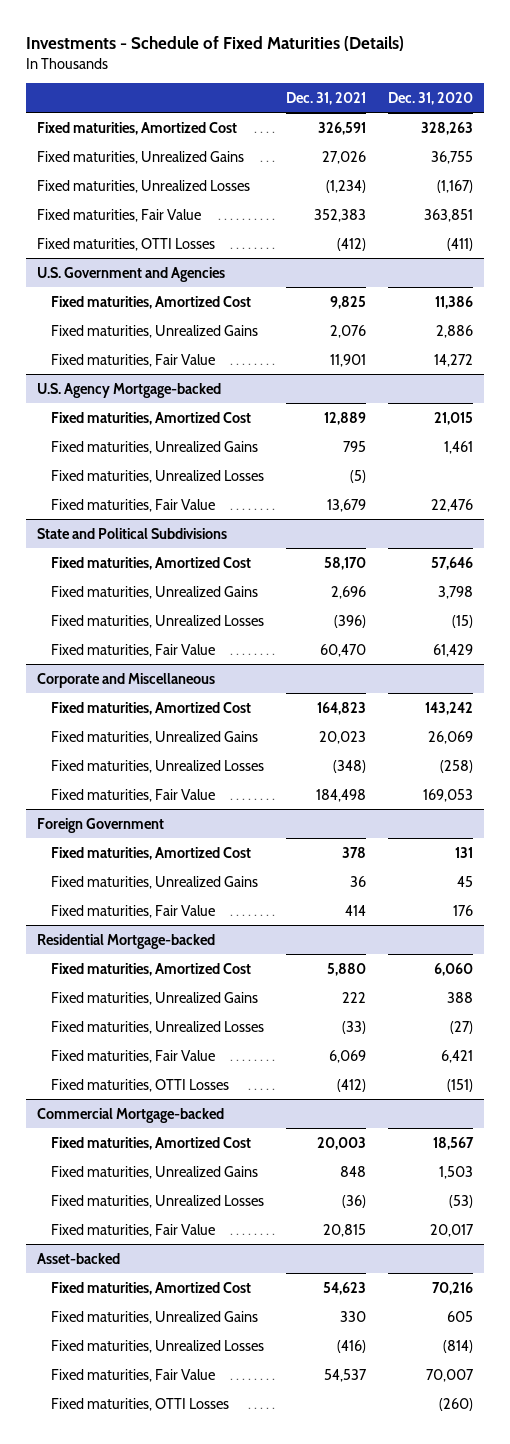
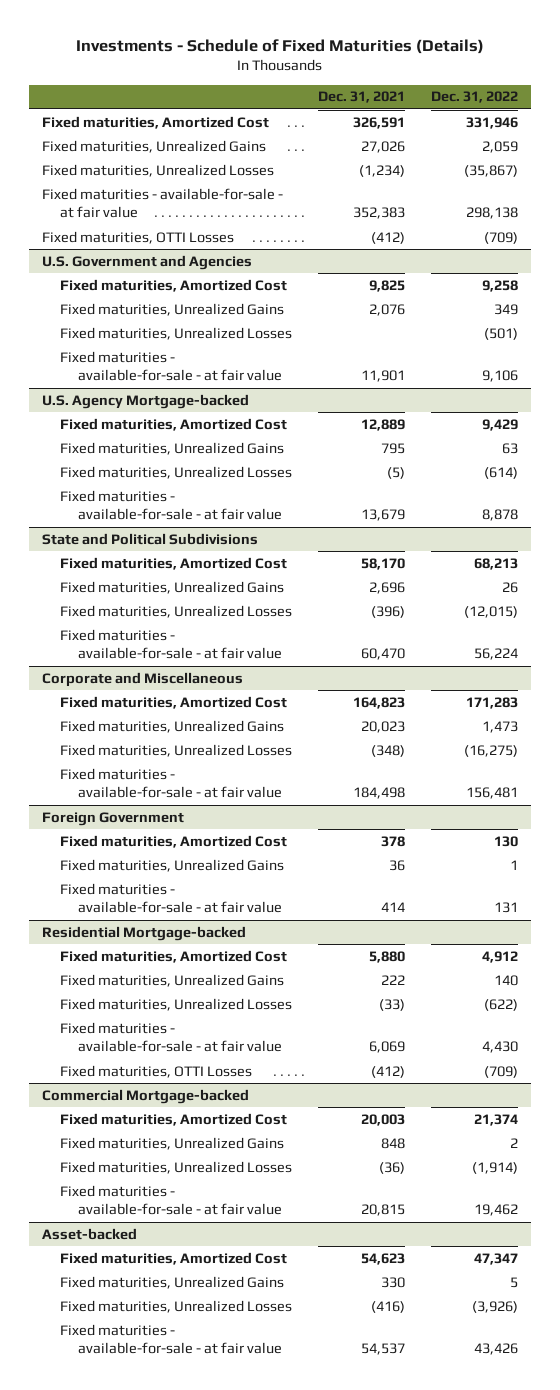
[388,91,474,105] Dec. 31, 2020 -> none
none -> [430,91,518,104] Dec. 31, 2022
[36,208,201,222] Fixed maturities, Fair Value -> [41,187,283,219] Fixed maturities - available-for-sale - at fair value
none -> [59,326,292,340] Fixed maturities, Unrealized Losses
[51,353,216,367] Fixed maturities, Fair Value -> [59,350,282,382] Fixed maturities - available-for-sale - at fair value
[51,498,216,512] Fixed maturities, Fair Value -> [59,489,282,521] Fixed maturities - available-for-sale - at fair value
[51,643,216,657] Fixed maturities, Fair Value -> [59,628,282,660] Fixed maturities - available-for-sale - at fair value
[51,788,216,802] Fixed maturities, Fair Value -> [59,767,282,799] Fixed maturities - available-for-sale - at fair value
[51,904,216,918] Fixed maturities, Fair Value -> [59,882,282,914] Fixed maturities - available-for-sale - at fair value
[51,1049,216,1063] Fixed maturities, Fair Value -> [59,1021,282,1053] Fixed maturities - available-for-sale - at fair value
[51,1223,216,1237] Fixed maturities, Fair Value -> [59,1184,282,1216] Fixed maturities - available-for-sale - at fair value
[51,1397,230,1411] Fixed maturities, OTTI Losses -> none
[51,1368,216,1382] Fixed maturities, Fair Value -> [59,1323,282,1355] Fixed maturities - available-for-sale - at fair value

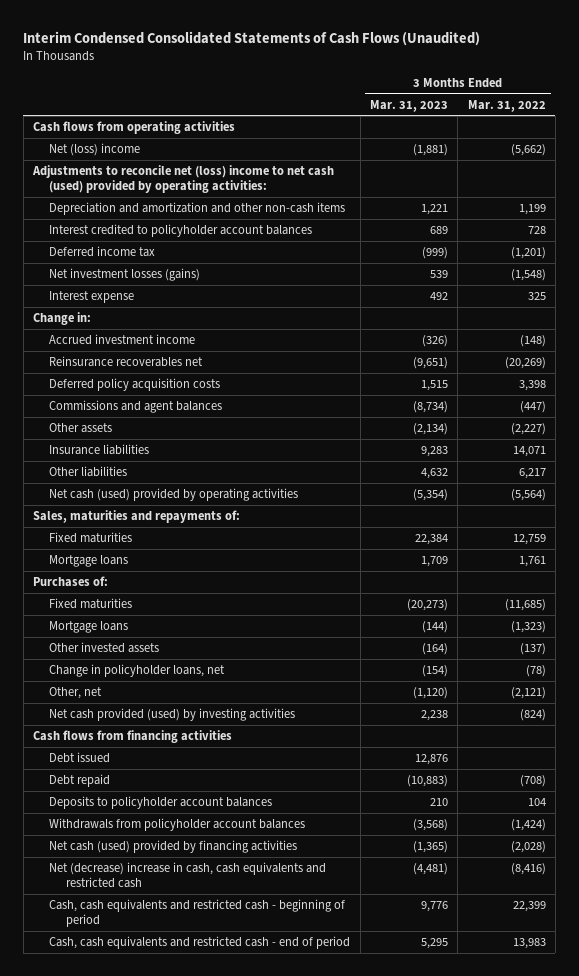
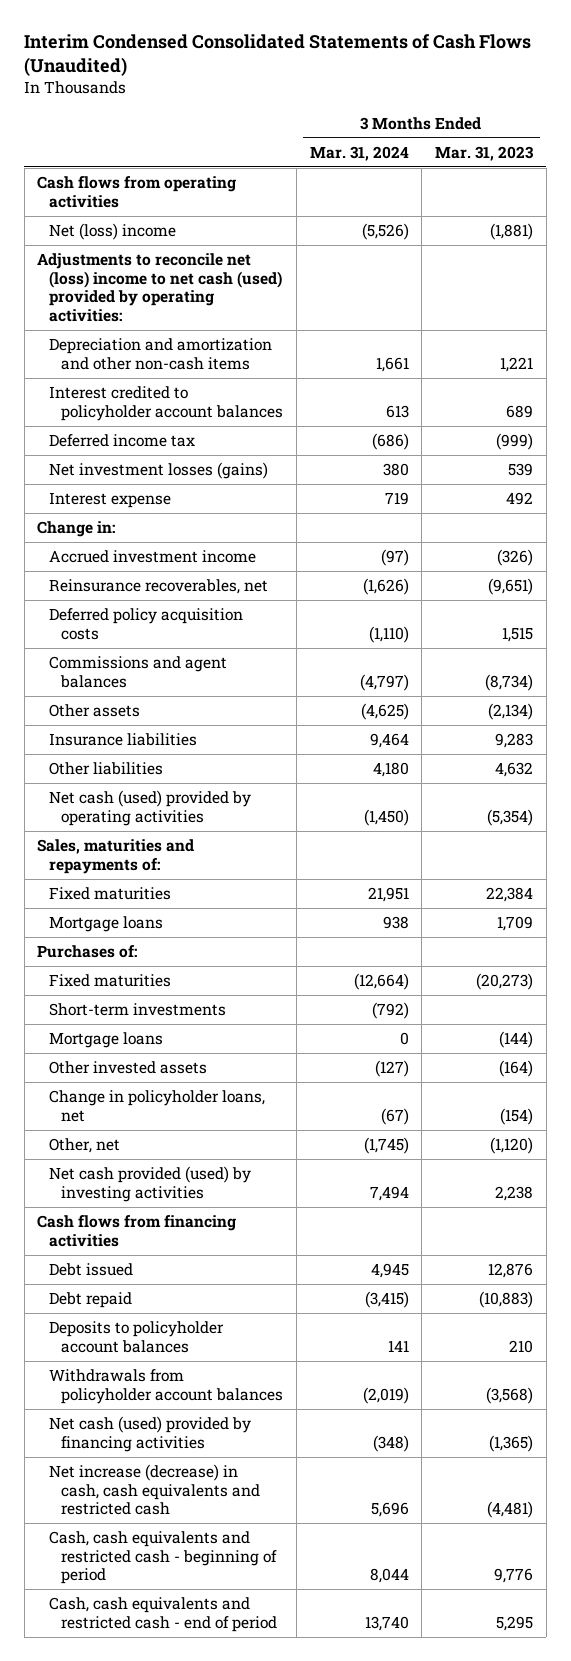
[467,99,546,112] Mar. 31, 2022 -> none
none -> [309,145,409,161] Mar. 31, 2024
[49,355,204,367] Reinsurance recoverables net -> [49,579,269,595] Reinsurance recoverables, net
none -> [49,1003,227,1017] Short-term investments
[49,861,327,889] Net (decrease) increase in cash, cash equivalents and restricted cash -> [49,1464,261,1516] Net increase (decrease) in cash, cash equivalents and restricted cash

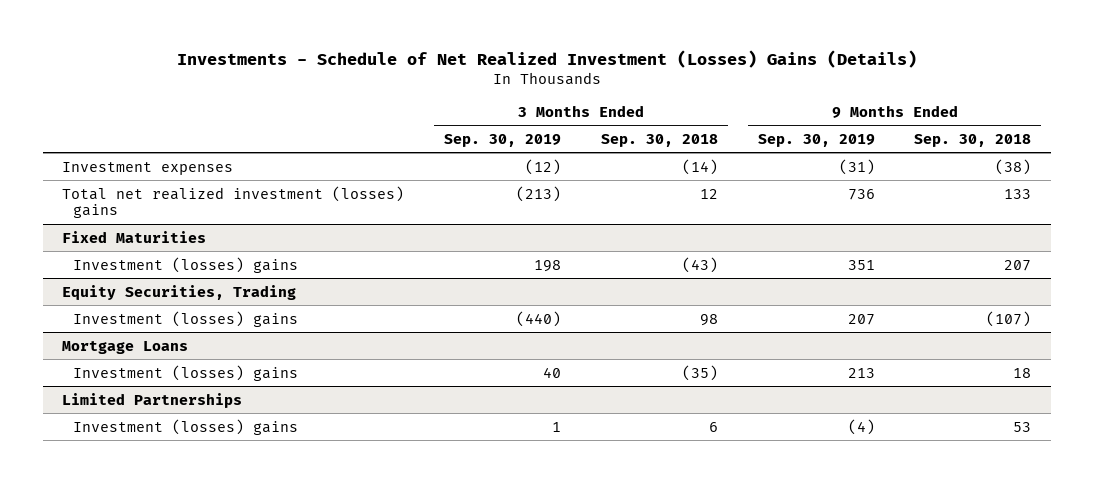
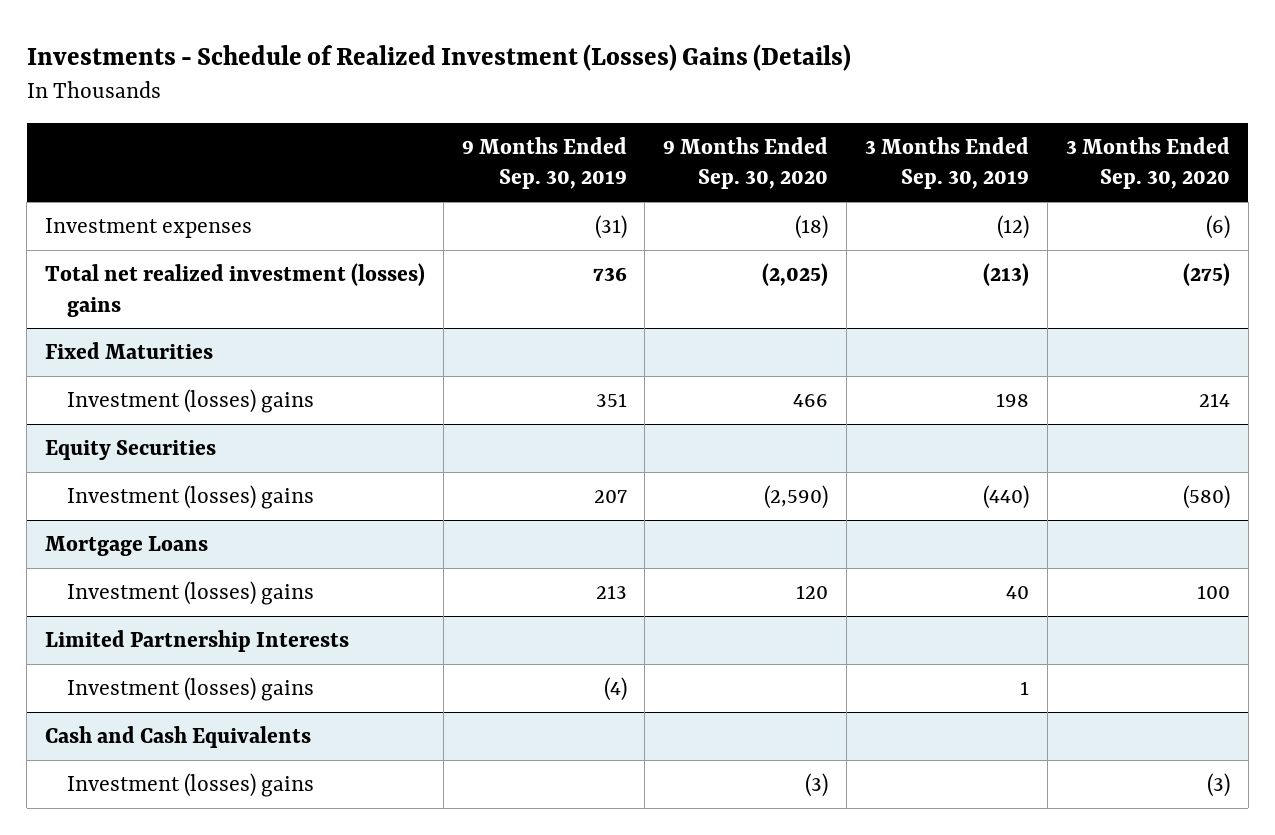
[176,49,917,68] Investments - Schedule of Net Realized Investment (Losses) Gains (Details) -> [26,43,851,71] Investments - Schedule of Realized Investment (Losses) Gains (Details)
[600,133,718,147] Sep. 30, 2018 -> none
[914,133,1032,147] Sep. 30, 2018 -> none
none -> [663,136,829,190] 9 Months Ended Sep. 30, 2020
none -> [1065,136,1230,190] 3 Months Ended Sep. 30, 2020
[62,284,297,300] Equity Securities, Trading -> [44,439,216,460] Equity Securities
[62,392,243,408] Limited Partnerships -> [44,629,349,652] Limited Partnership Interests
none -> [44,725,311,748] Cash and Cash Equivalents
none -> [66,772,314,797] Investment (losses) gains

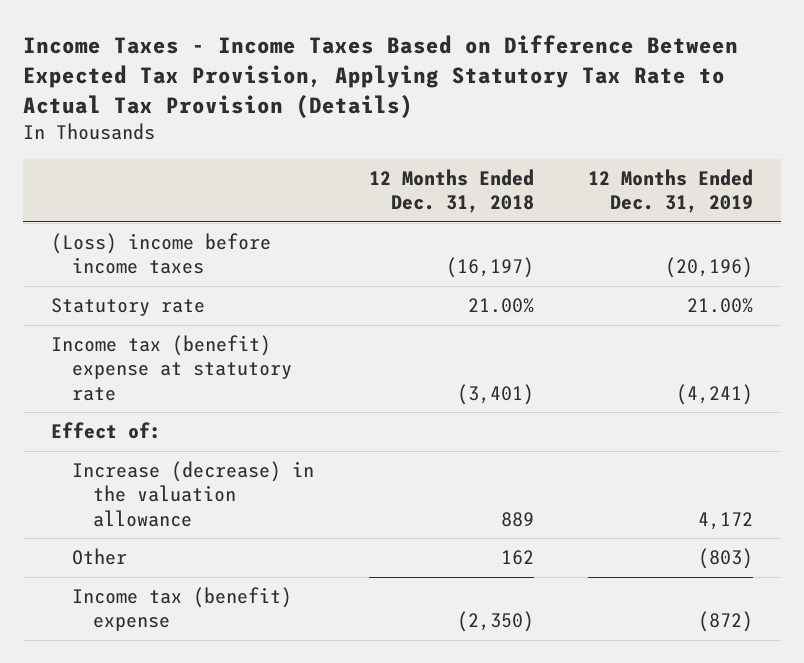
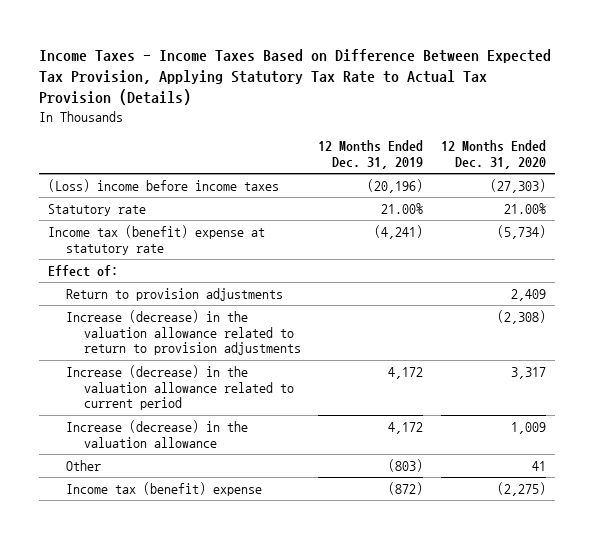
[368,168,534,214] 12 Months Ended Dec. 31, 2018 -> none
none -> [440,140,546,169] 12 Months Ended Dec. 31, 2020
none -> [65,287,283,301] Return to provision adjustments
none -> [65,309,301,356] Increase (decrease) in the valuation allowance related to return to provision adjustments
none -> [65,364,294,411] Increase (decrease) in the valuation allowance related to current period

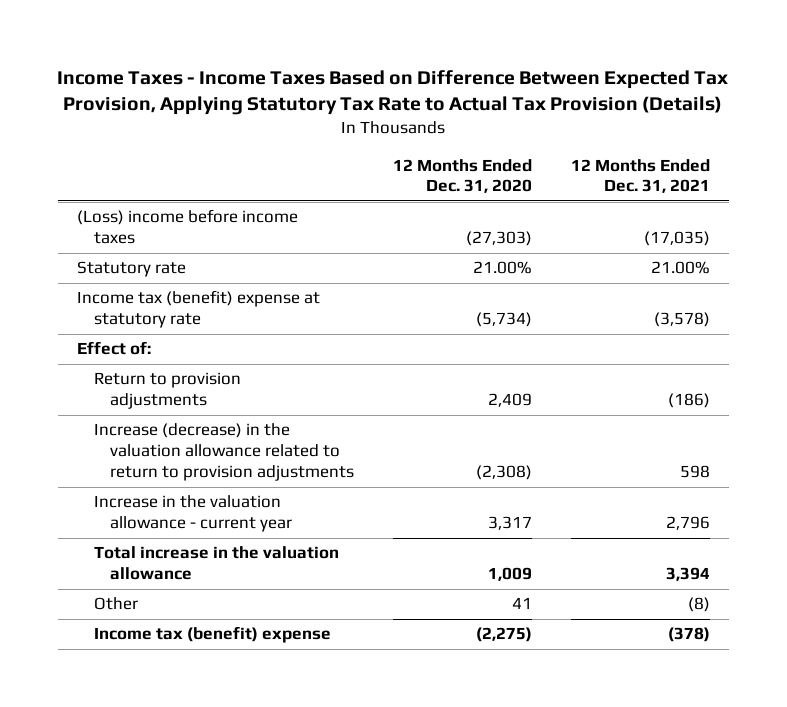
[318,140,424,169] 12 Months Ended Dec. 31, 2019 -> none
none -> [570,158,710,194] 12 Months Ended Dec. 31, 2021
[65,364,294,411] Increase (decrease) in the valuation allowance related to current period -> [93,495,292,533] Increase in the valuation allowance - current year
[65,419,248,448] Increase (decrease) in the valuation allowance -> [93,546,339,581] Total increase in the valuation allowance

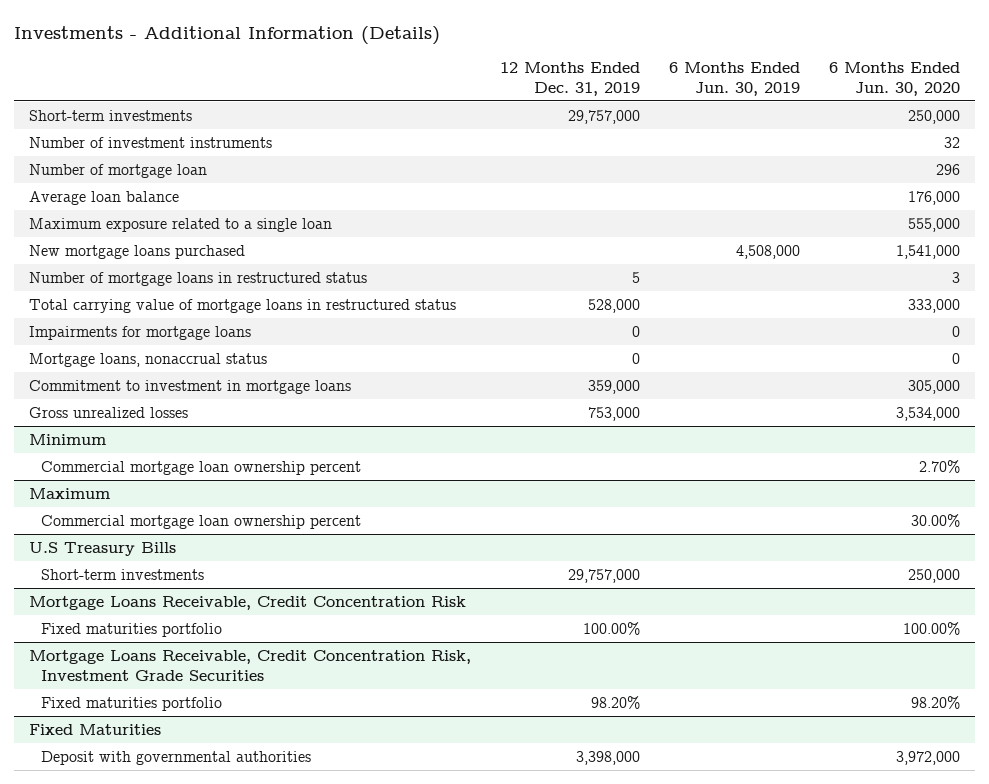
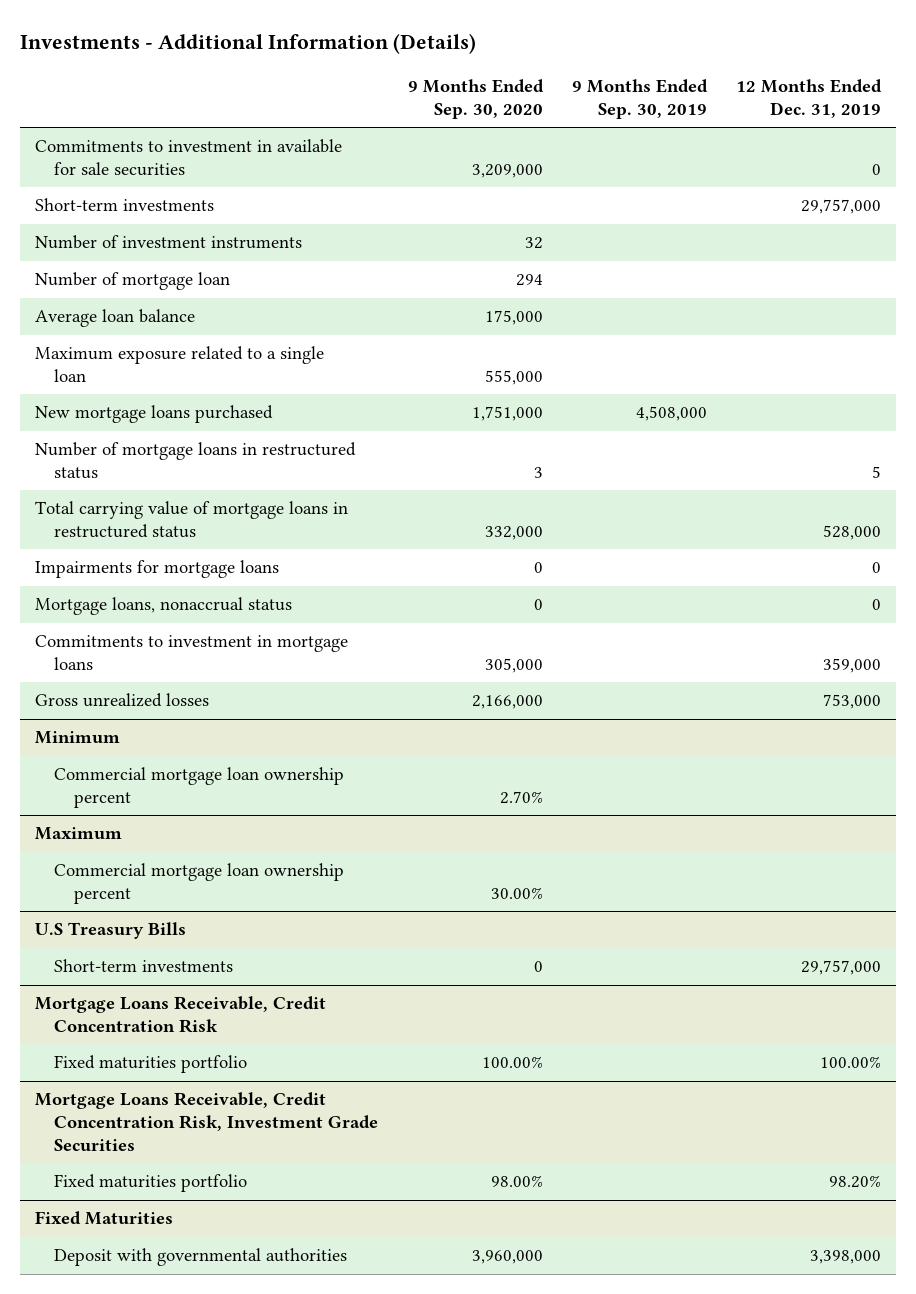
[669,61,801,96] 6 Months Ended Jun. 30, 2019 -> none
[829,61,961,96] 6 Months Ended Jun. 30, 2020 -> none
none -> [407,79,544,120] 9 Months Ended Sep. 30, 2020
none -> [571,79,708,120] 9 Months Ended Sep. 30, 2019
none -> [35,139,343,177] Commitments to investment in available for sale securities
[29,379,352,394] Commitment to investment in mortgage loans -> [35,635,349,671] Commitments to investment in mortgage loans

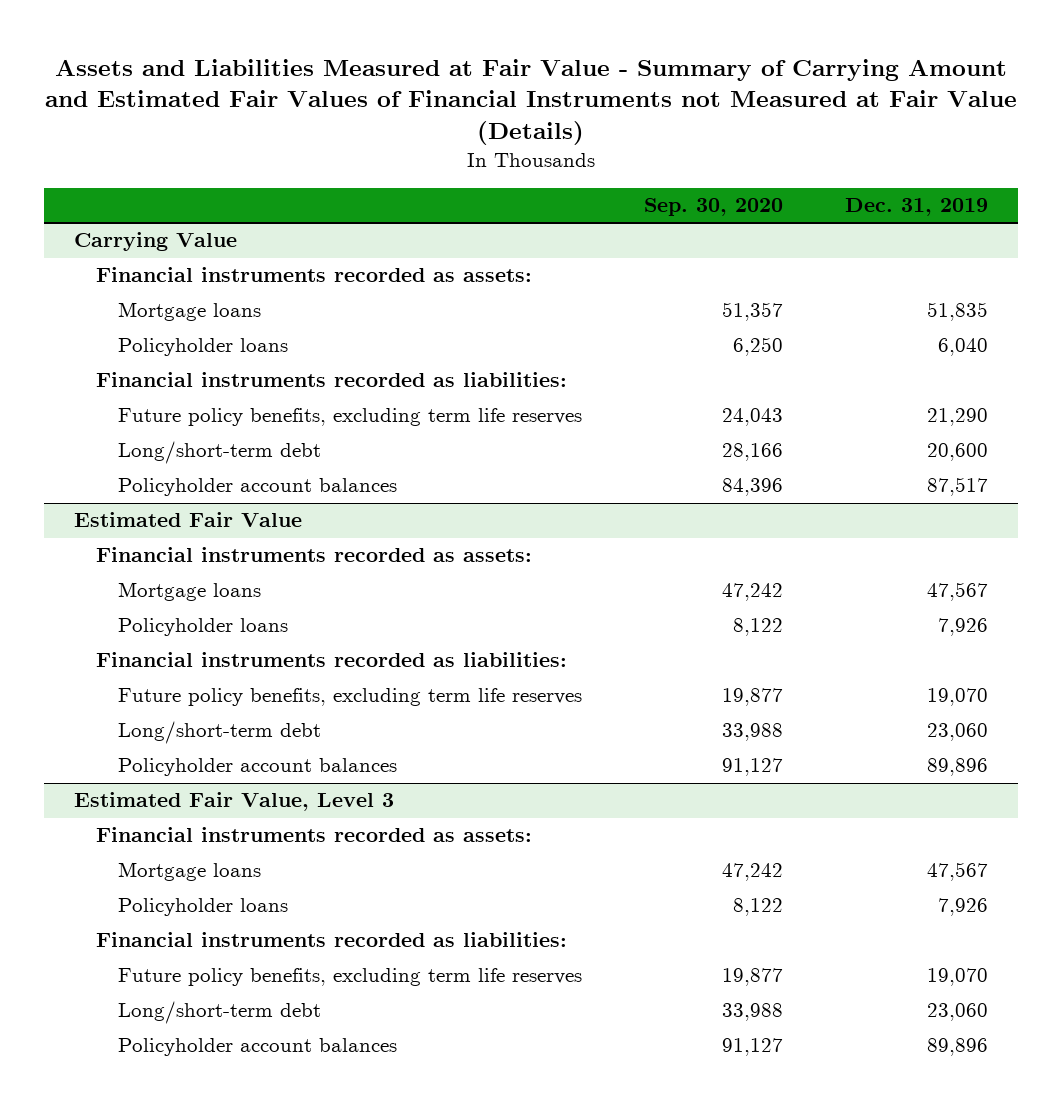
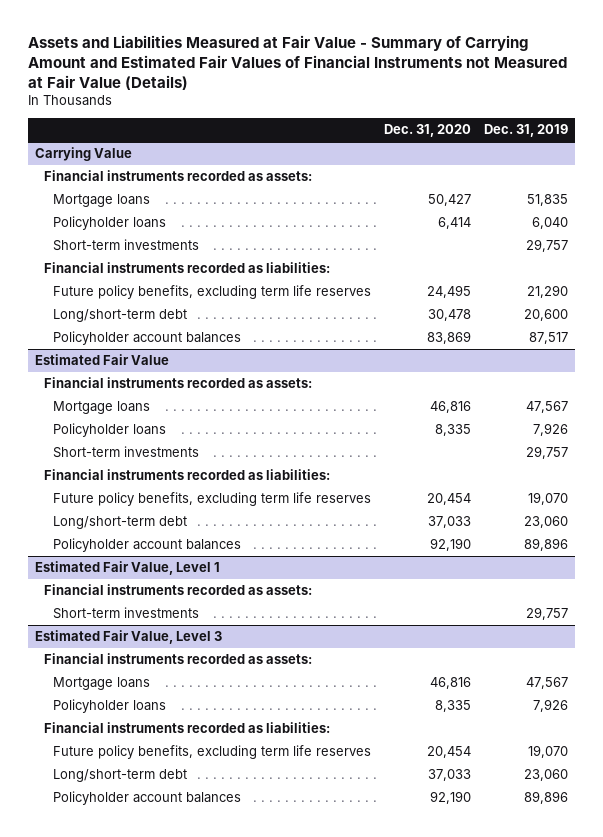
[644,197,784,216] Sep. 30, 2020 -> none
none -> [383,124,471,138] Dec. 31, 2020
none -> [52,239,199,252] Short-term investments
none -> [52,446,199,459] Short-term investments
none -> [34,561,220,576] Estimated Fair Value, Level 1
none -> [43,584,312,596] Financial instruments recorded as assets:
none -> [52,607,199,620] Short-term investments

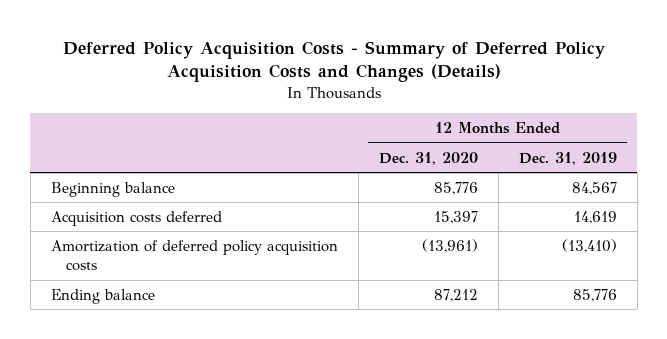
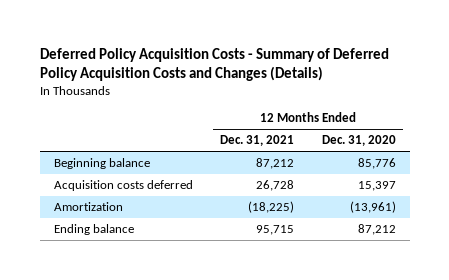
[518,151,617,165] Dec. 31, 2019 -> none
none -> [220,135,295,147] Dec. 31, 2021
[50,239,338,272] Amortization of deferred policy acquisition costs -> [53,201,123,211] Amortization

